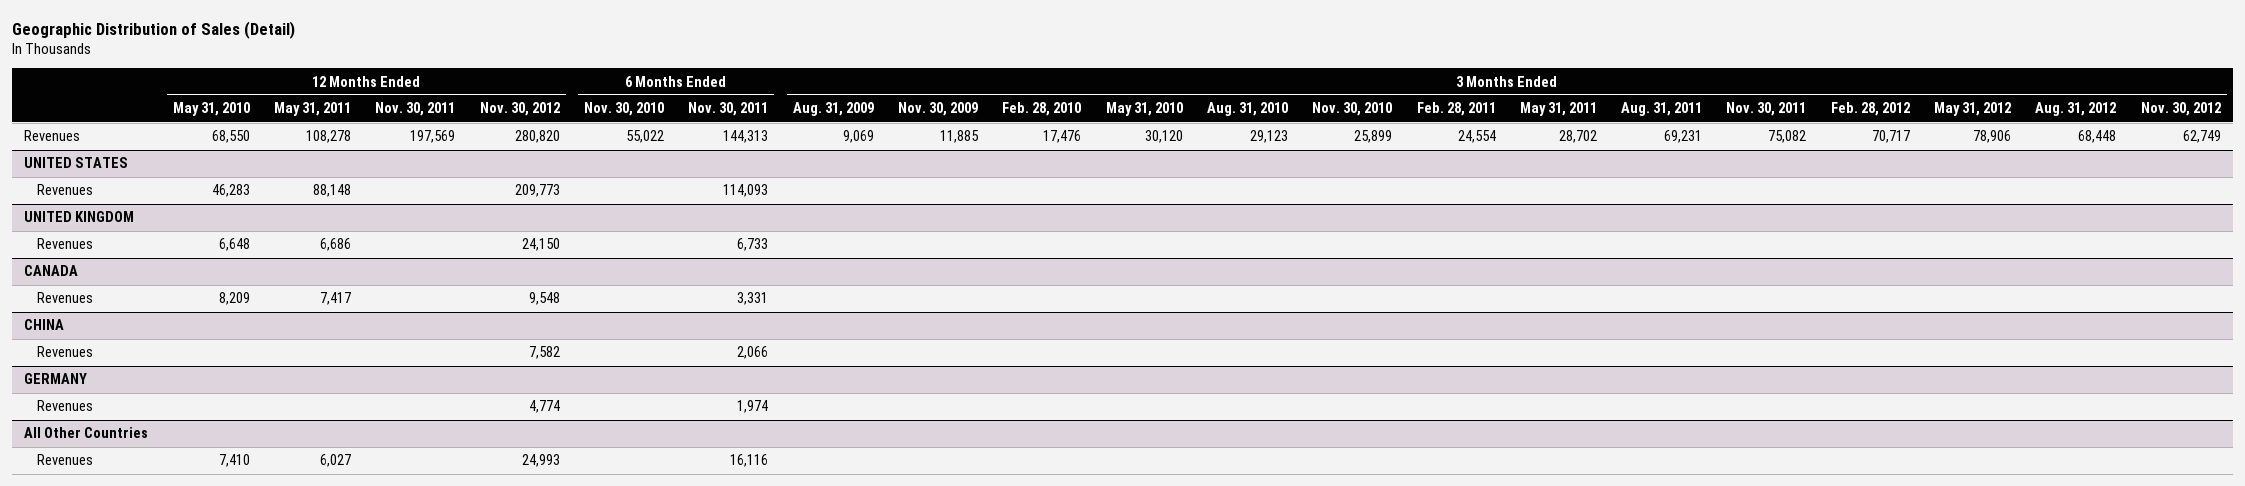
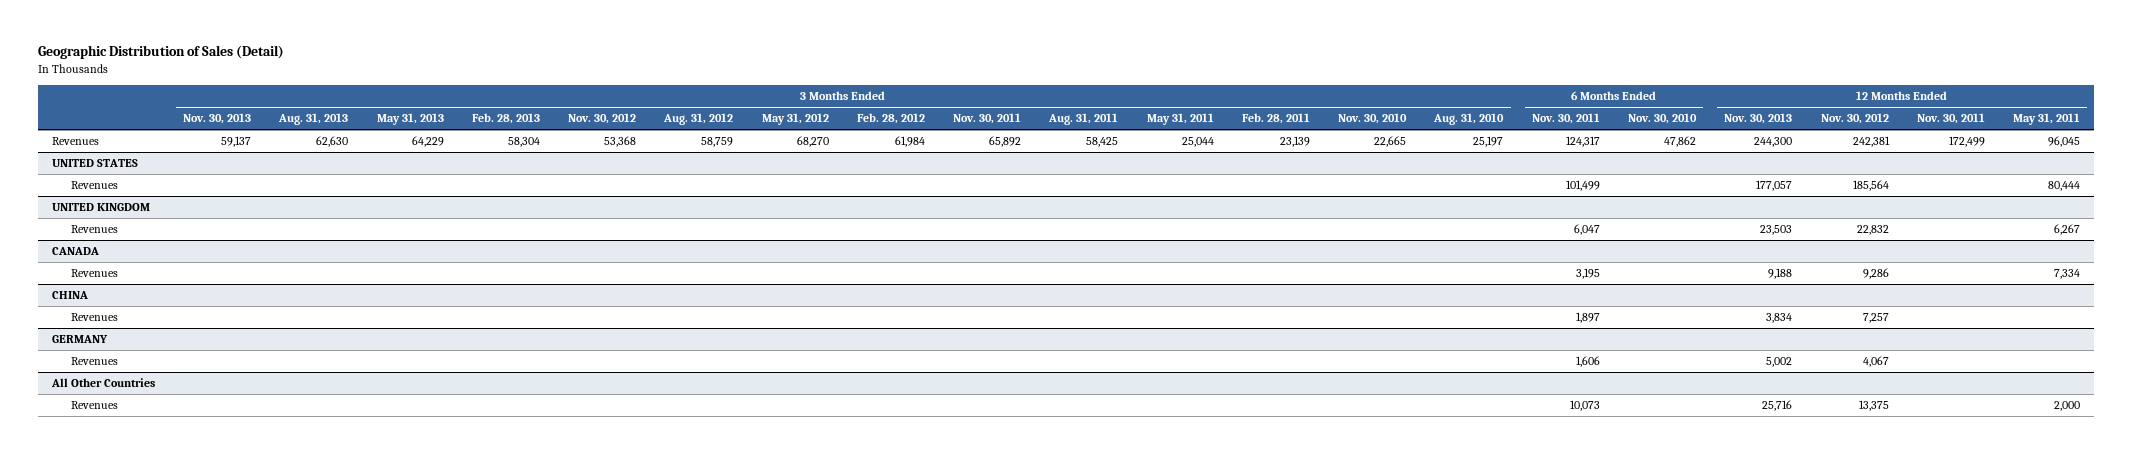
[172,102,250,117] May 31, 2010 -> none
[792,102,874,117] Aug. 31, 2009 -> none
[897,102,978,117] Nov. 30, 2009 -> none
[1002,102,1082,117] Feb. 28, 2010 -> none
[1105,102,1183,117] May 31, 2010 -> none
none -> [182,113,251,125] Nov. 30, 2013
none -> [278,113,349,126] Aug. 31, 2013
none -> [376,113,444,126] May 31, 2013
none -> [471,113,540,125] Feb. 28, 2013
none -> [1724,113,1793,125] Nov. 30, 2013
[306,130,352,144] 108,278 -> [2048,136,2081,148] 96,045
[410,130,456,144] 197,569 -> [1948,136,1985,148] 172,499
[514,130,560,144] 280,820 -> [1852,136,1890,148] 242,381
[626,130,665,144] 55,022 -> [1663,136,1696,148] 47,862
[723,130,769,144] 144,313 -> [1565,136,1600,148] 124,317
[1249,130,1288,144] 29,123 -> [1473,136,1504,148] 25,197
[1354,130,1393,144] 25,899 -> [1374,136,1407,148] 22,665
[1457,130,1496,144] 24,554 -> [1279,136,1310,148] 23,139
[1558,130,1597,144] 28,702 -> [1181,137,1214,148] 25,044
[1664,130,1703,144] 69,231 -> [1086,137,1119,148] 58,425
[1768,130,1807,144] 75,082 -> [989,136,1022,148] 65,892
[1871,130,1910,144] 70,717 -> [894,136,925,148] 61,984
[1973,130,2012,144] 78,906 -> [796,136,829,148] 68,270
[2078,130,2117,144] 68,448 -> [701,137,734,148] 58,759
[2182,130,2221,144] 62,749 -> [604,136,637,148] 53,368
[313,184,352,198] 88,148 -> [2048,181,2081,192] 80,444
[514,184,560,198] 209,773 -> [1852,180,1889,192] 185,564
[723,184,769,198] 114,093 -> [1565,180,1600,192] 101,499
[320,238,352,252] 6,686 -> [2054,224,2081,236] 6,267
[521,238,560,252] 24,150 -> [1856,225,1889,236] 22,832
[737,238,769,252] 6,733 -> [1573,224,1600,236] 6,047
[320,292,352,306] 7,417 -> [2054,269,2081,280] 7,334
[528,292,560,306] 9,548 -> [1862,268,1889,280] 9,286
[737,292,769,306] 3,331 -> [1575,268,1600,280] 3,195
[528,346,560,360] 7,582 -> [1862,313,1889,324] 7,257
[737,346,769,360] 2,066 -> [1575,312,1600,324] 1,897
[528,400,560,414] 4,774 -> [1862,356,1889,368] 4,067
[737,400,769,414] 1,974 -> [1575,356,1600,368] 1,606
[320,454,352,468] 6,027 -> [2054,401,2081,412] 2,000
[521,454,560,468] 24,993 -> [1858,400,1889,412] 13,375
[730,454,769,468] 16,116 -> [1569,400,1600,412] 10,073

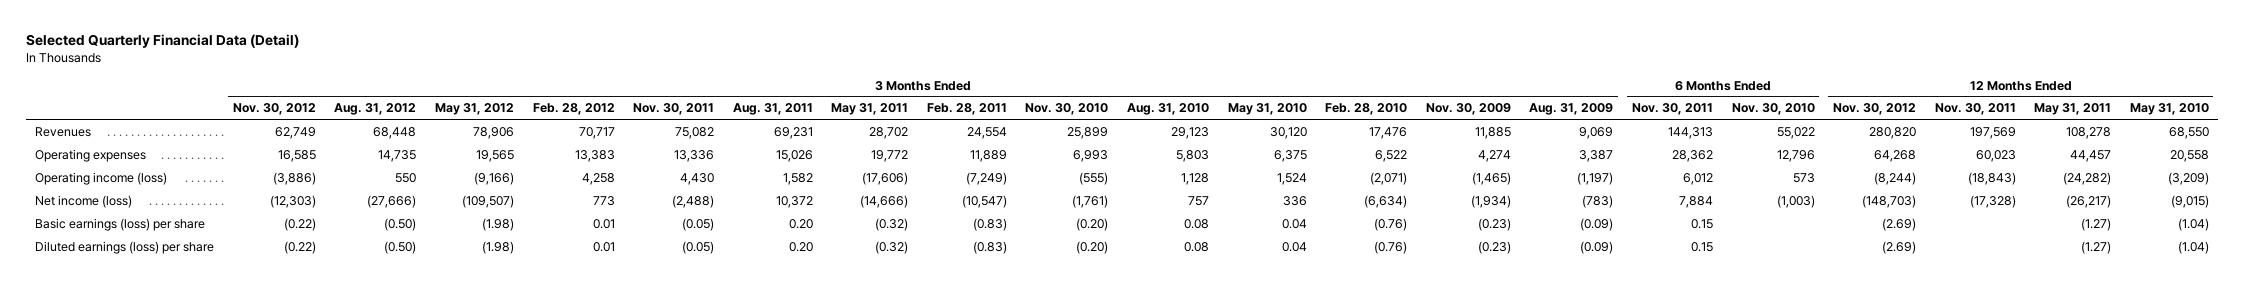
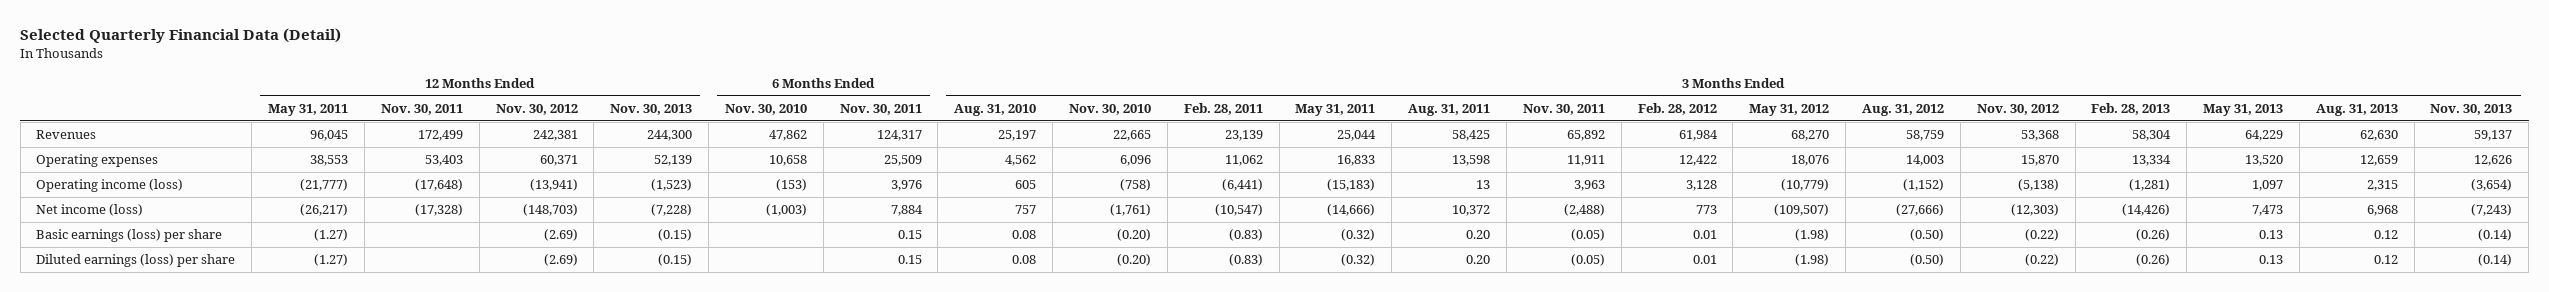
[1227,103,1307,116] May 31, 2010 -> none
[1325,103,1408,116] Feb. 28, 2010 -> none
[1425,103,1511,116] Nov. 30, 2009 -> none
[1529,103,1614,116] Aug. 31, 2009 -> none
[2129,103,2209,116] May 31, 2010 -> none
none -> [610,104,693,116] Nov. 30, 2013
none -> [2091,103,2171,116] Feb. 28, 2013
none -> [2203,104,2284,117] May 31, 2013
none -> [2315,104,2398,117] Aug. 31, 2013
none -> [2430,104,2513,116] Nov. 30, 2013
[274,126,316,139] 62,749 -> [2020,130,2059,142] 53,368
[373,126,417,139] 68,448 -> [1905,130,1944,142] 58,759
[473,126,515,139] 78,906 -> [1791,130,1830,142] 68,270
[578,126,615,139] 70,717 -> [1678,130,1718,142] 61,984
[675,126,715,139] 75,082 -> [1566,130,1605,142] 65,892
[773,126,813,139] 69,231 -> [1452,130,1491,142] 58,425
[869,126,909,139] 28,702 -> [1337,130,1377,142] 25,044
[966,126,1007,139] 24,554 -> [1224,130,1263,142] 23,139
[1067,126,1109,139] 25,899 -> [1113,130,1152,142] 22,665
[1171,126,1210,139] 29,123 -> [998,130,1037,142] 25,197
[1667,126,1713,139] 144,313 -> [876,130,922,142] 124,317
[1776,126,1815,139] 55,022 -> [768,130,807,142] 47,862
[1869,126,1917,139] 280,820 -> [532,130,578,142] 242,381
[1969,126,2016,139] 197,569 -> [417,130,463,142] 172,499
[2066,126,2112,139] 108,278 -> [310,130,349,142] 96,045
[277,149,316,162] 16,585 -> [2020,155,2059,167] 15,870
[378,149,417,162] 14,735 -> [1905,155,1944,167] 14,003
[476,149,515,162] 19,565 -> [1791,155,1830,167] 18,076
[574,149,615,162] 13,383 -> [1678,155,1717,167] 12,422
[674,149,715,162] 13,336 -> [1566,155,1605,167] 11,911
[775,149,813,162] 15,026 -> [1452,155,1491,167] 13,598
[871,149,909,162] 19,772 -> [1337,155,1376,167] 16,833
[969,149,1007,162] 11,889 -> [1224,155,1263,167] 11,062
[1073,149,1109,162] 6,993 -> [1120,155,1152,167] 6,096
[1176,149,1210,162] 5,803 -> [1005,155,1037,167] 4,562
[1671,149,1713,162] 28,362 -> [883,155,922,167] 25,509
[1776,149,1815,162] 12,796 -> [768,155,807,167] 10,658
[1874,149,1917,162] 64,268 -> [539,155,578,167] 60,371
[1975,149,2016,162] 60,023 -> [424,155,463,167] 53,403
[2070,149,2112,162] 44,457 -> [310,155,349,167] 38,553
[272,171,316,185] (3,886) -> [2017,179,2059,192] (5,138)
[395,172,417,183] 550 -> [1902,179,1944,192] (1,152)
[474,171,515,185] (9,166) -> [1781,179,1830,192] (10,779)
[581,172,615,185] 4,258 -> [1685,180,1717,192] 3,128
[680,172,715,185] 4,430 -> [1573,180,1605,192] 3,963
[782,172,813,185] 1,582 -> [1476,180,1491,190] 13
[862,171,909,185] (17,606) -> [1327,179,1376,192] (15,183)
[965,171,1007,185] (7,249) -> [1221,179,1263,192] (6,441)
[1079,171,1109,185] (555) -> [1120,179,1152,192] (758)
[1181,172,1210,185] 1,128 -> [1015,180,1037,190] 605
[1682,172,1713,185] 6,012 -> [890,180,922,192] 3,976
[1792,172,1815,183] 573 -> [775,179,807,192] (153)
[1874,171,1917,185] (8,244) -> [529,179,578,192] (13,941)
[1967,171,2016,185] (18,843) -> [414,179,463,192] (17,648)
[2063,171,2112,185] (24,282) -> [300,179,349,192] (21,777)

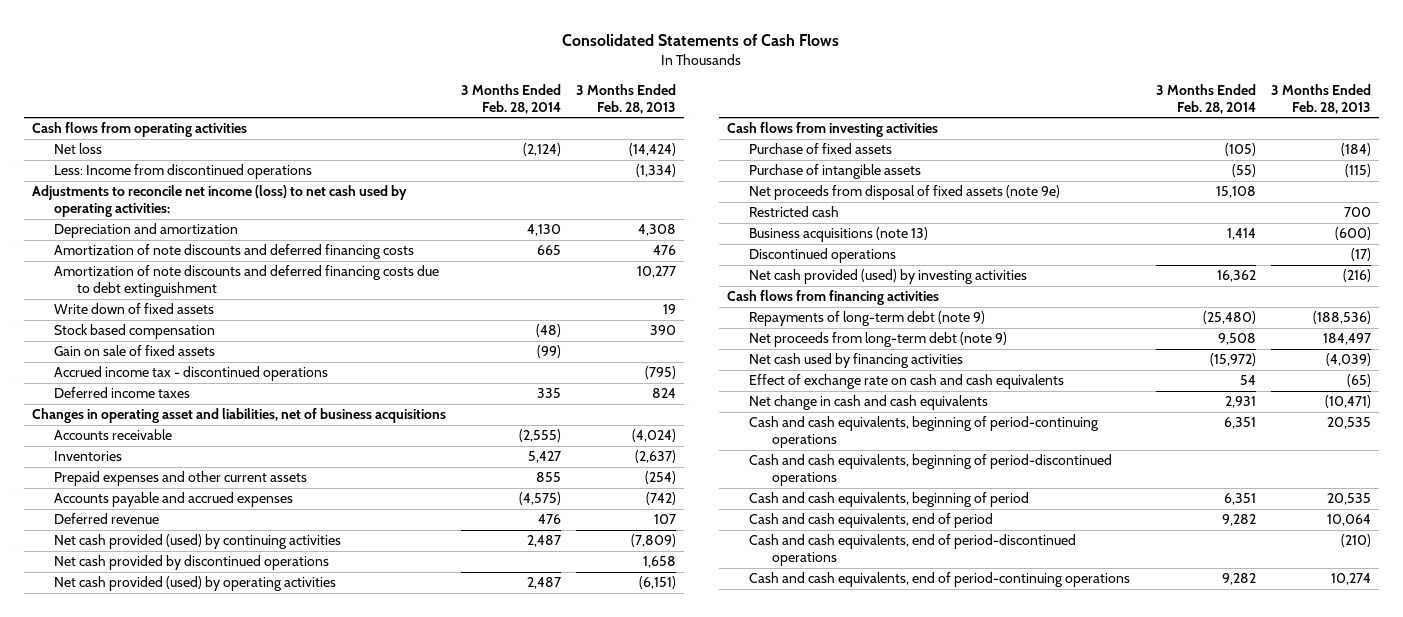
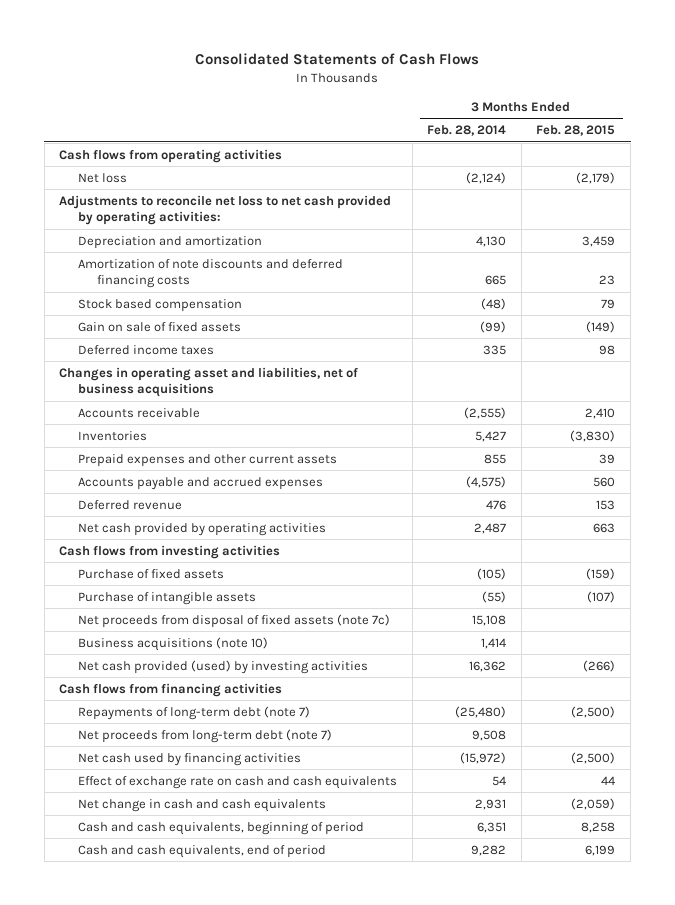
[576,83,677,114] 3 Months Ended Feb. 28, 2013 -> none
none -> [536,125,616,137] Feb. 28, 2015
[54,164,313,180] Less: Income from discontinued operations -> none
[31,185,407,218] Adjustments to reconcile net income (loss) to net cash used by operating activities: -> [59,194,392,225] Adjustments to reconcile net loss to net cash provided by operating activities:
[54,265,440,298] Amortization of note discounts and deferred financing costs due to debt extinguishment -> none
[54,303,215,315] Write down of fixed assets -> none
[54,366,329,382] Accrued income tax - discontinued operations -> none
[54,555,330,571] Net cash provided by discontinued operations -> none
[54,576,337,592] Net cash provided (used) by operating activities -> none
[54,534,342,550] Net cash provided (used) by continuing activities -> [77,522,326,536] Net cash provided by operating activities
[749,206,840,218] Restricted cash -> none
[749,248,897,264] Discontinued operations -> none
[749,185,1061,201] Net proceeds from disposal of fixed assets (note 9e) -> [77,613,390,628] Net proceeds from disposal of fixed assets (note 7c)
[749,227,929,243] Business acquisitions (note 13) -> [77,636,268,651] Business acquisitions (note 10)
[749,311,986,327] Repayments of long-term debt (note 9) -> [77,705,310,720] Repayments of long-term debt (note 7)
[749,332,1008,348] Net proceeds from long-term debt (note 9) -> [77,728,332,743] Net proceeds from long-term debt (note 7)
[749,416,1100,449] Cash and cash equivalents, beginning of period-continuing operations -> none
[749,454,1113,487] Cash and cash equivalents, beginning of period-discontinued operations -> none
[749,534,1077,567] Cash and cash equivalents, end of period-discontinued operations -> none
[749,572,1131,588] Cash and cash equivalents, end of period-continuing operations -> none

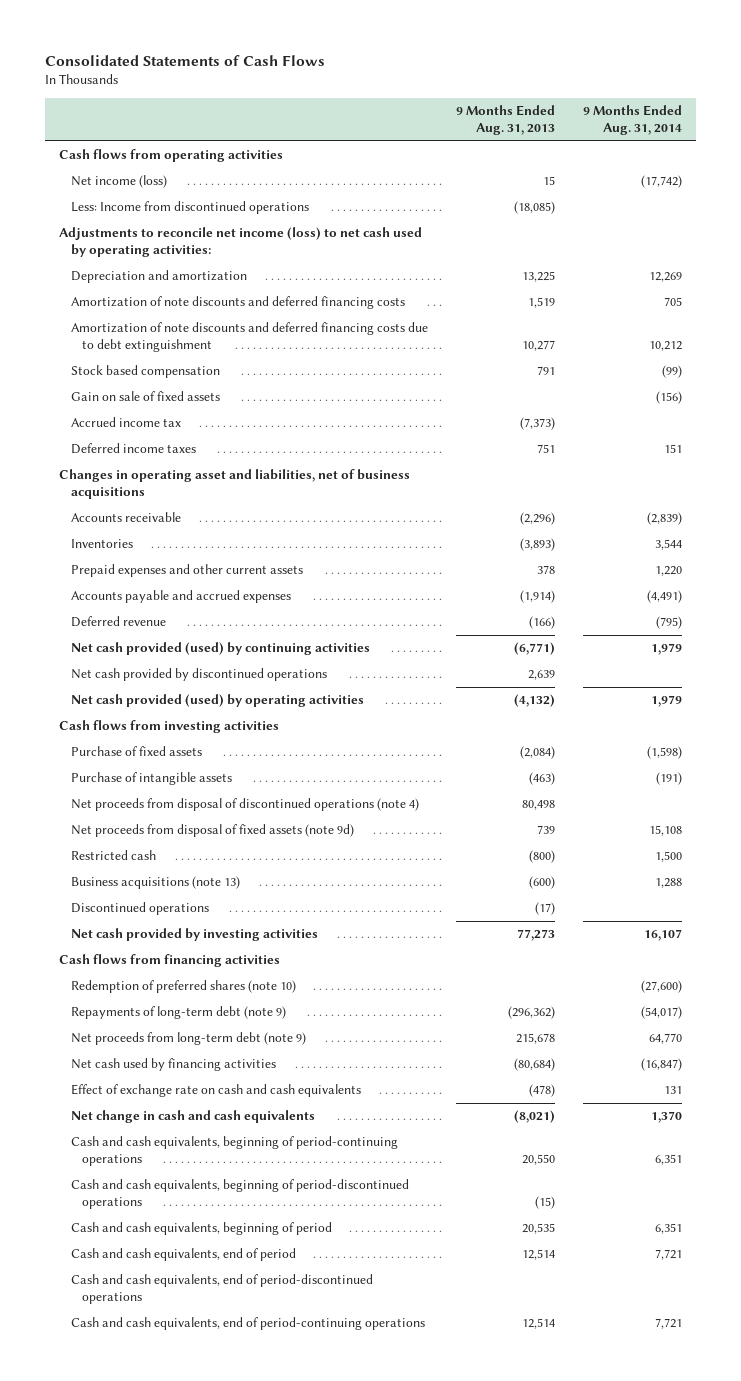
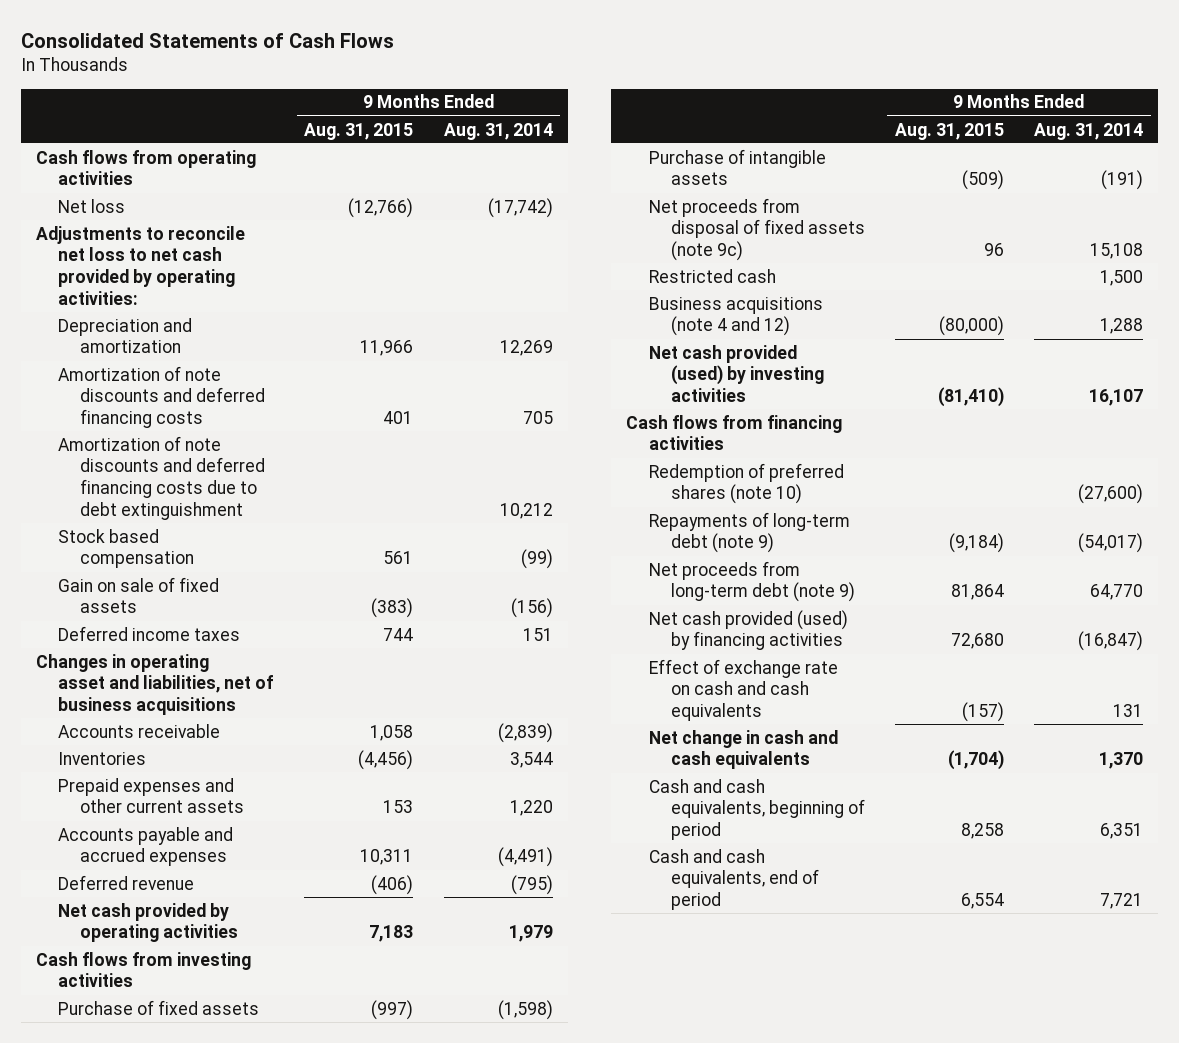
[455,104,555,136] 9 Months Ended Aug. 31, 2013 -> none
none -> [304,122,414,140] Aug. 31, 2015
[70,201,309,215] Less: Income from discontinued operations -> none
[70,175,167,189] Net income (loss) -> [58,198,126,213] Net loss
[59,227,423,258] Adjustments to reconcile net income (loss) to net cash used by operating activities: -> [35,225,245,305] Adjustments to reconcile net loss to net cash provided by operating activities:
[70,417,181,428] Accrued income tax -> none
[70,668,327,682] Net cash provided by discontinued operations -> none
[70,694,364,708] Net cash provided (used) by operating activities -> none
[70,642,370,656] Net cash provided (used) by continuing activities -> [58,902,239,943] Net cash provided by operating activities
[70,798,419,812] Net proceeds from disposal of discontinued operations (note 4) -> none
[70,824,354,838] Net proceeds from disposal of fixed assets (note 9d) -> [648,197,865,262] Net proceeds from disposal of fixed assets (note 9c)
[70,902,209,916] Discontinued operations -> none
[70,876,240,890] Business acquisitions (note 13) -> [648,296,823,337] Business acquisitions (note 4 and 12)
[70,928,318,942] Net cash provided by investing activities -> [648,344,824,403] Net cash provided (used) by investing activities
[70,1058,276,1072] Net cash used by financing activities -> [648,609,848,651] Net cash provided (used) by financing activities
[70,1136,398,1167] Cash and cash equivalents, beginning of period-continuing operations -> none
[70,1179,409,1210] Cash and cash equivalents, beginning of period-discontinued operations -> none
[70,1274,373,1305] Cash and cash equivalents, end of period-discontinued operations -> none
[70,1317,425,1331] Cash and cash equivalents, end of period-continuing operations -> none

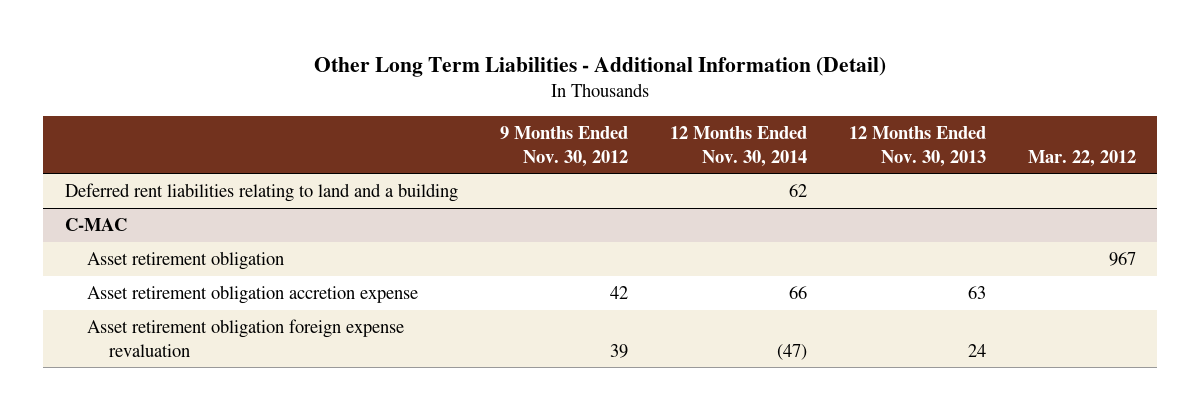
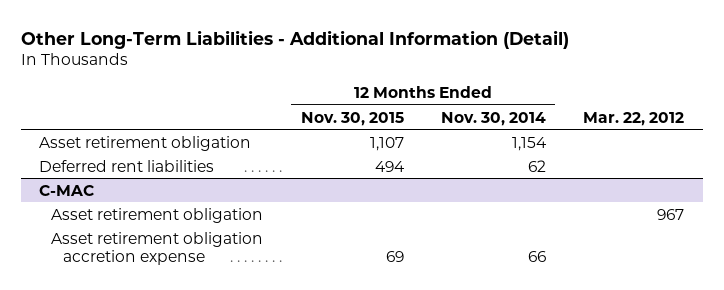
[314,57,887,78] Other Long Term Liabilities - Additional Information (Detail) -> [20,29,569,49] Other Long-Term Liabilities - Additional Information (Detail)
[499,125,628,167] 9 Months Ended Nov. 30, 2012 -> none
[848,125,986,167] 12 Months Ended Nov. 30, 2013 -> none
none -> [300,111,404,126] Nov. 30, 2015
none -> [39,135,252,151] Asset retirement obligation
[64,182,458,202] Deferred rent liabilities relating to land and a building -> [39,159,215,172] Deferred rent liabilities
[86,318,404,357] Asset retirement obligation foreign expense revaluation -> none

